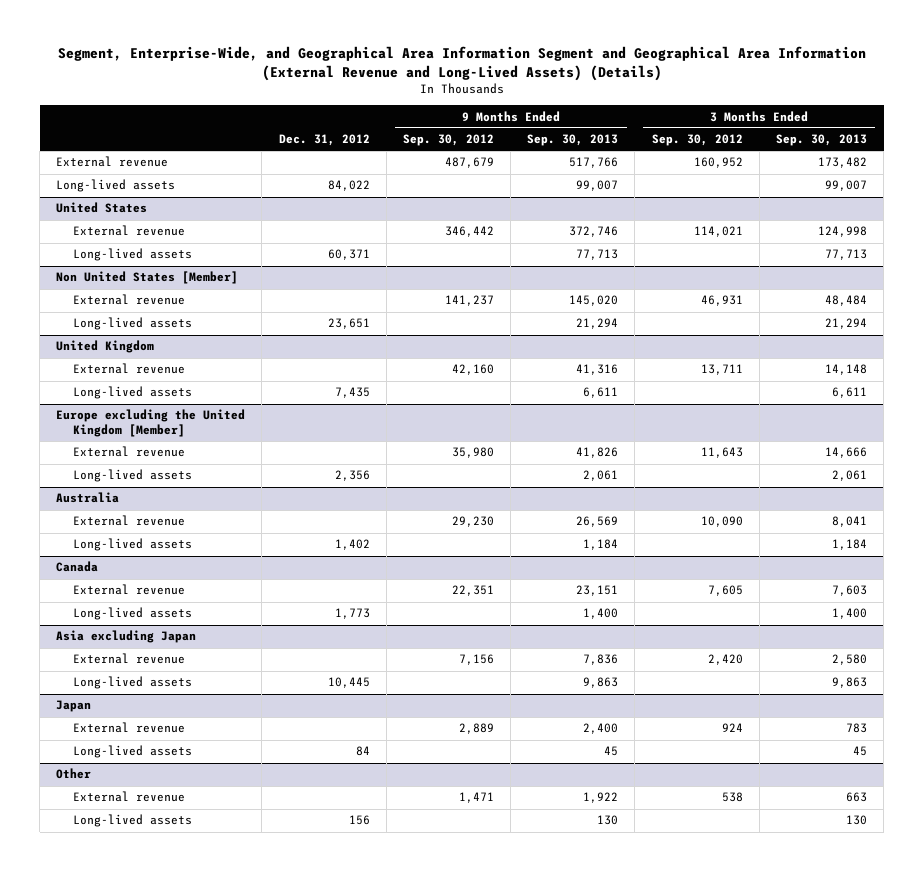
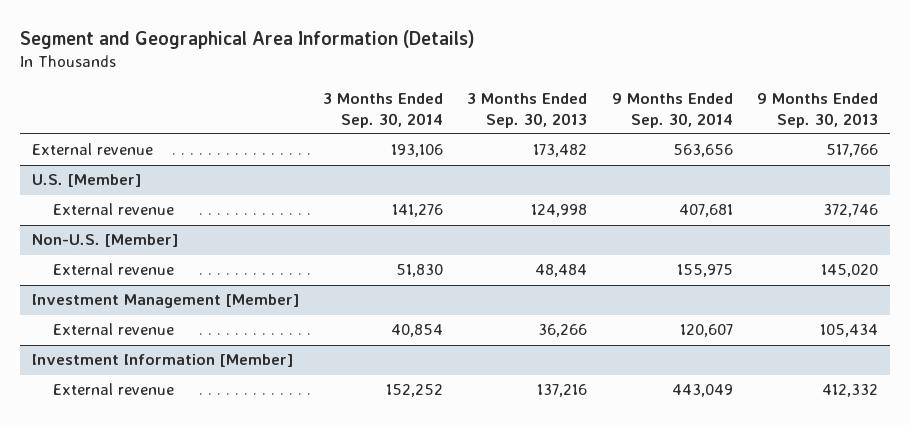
[57,46,866,81] Segment, Enterprise-Wide, and Geographical Area Information Segment and Geographical Area Information (External Revenue and Long-Lived Assets) (Details) -> [19,30,475,50] Segment and Geographical Area Information (Details)
[278,134,370,147] Dec. 31, 2012 -> none
[402,134,494,147] Sep. 30, 2012 -> none
[651,134,743,147] Sep. 30, 2012 -> none
none -> [323,93,444,128] 3 Months Ended Sep. 30, 2014
none -> [611,93,733,128] 9 Months Ended Sep. 30, 2014
[56,179,176,193] Long-lived assets -> none
[56,202,148,214] United States -> none
none -> [32,174,142,188] U.S. [Member]
[72,248,192,262] Long-lived assets -> none
[56,271,239,285] Non United States [Member] -> none
none -> [32,234,179,248] Non-U.S. [Member]
[72,317,192,331] Long-lived assets -> none
[56,340,155,354] United Kingdom -> none
[72,386,192,400] Long-lived assets -> none
[56,409,246,438] Europe excluding the United Kingdom [Member] -> none
[72,469,192,483] Long-lived assets -> none
[56,492,120,504] Australia -> none
[72,515,185,527] External revenue -> none
[72,538,192,552] Long-lived assets -> none
[56,561,99,573] Canada -> none
[72,584,185,596] External revenue -> none
[72,607,192,621] Long-lived assets -> none
[56,630,197,644] Asia excluding Japan -> none
[72,653,185,665] External revenue -> none
[72,676,192,690] Long-lived assets -> none
[56,700,92,713] Japan -> none
[72,722,185,734] External revenue -> none
[72,745,192,759] Long-lived assets -> none
[56,768,92,780] Other -> none
[72,791,185,803] External revenue -> none
[72,814,192,828] Long-lived assets -> none
none -> [32,294,300,309] Investment Management [Member]
[576,364,619,376] 41,316 -> [819,324,878,338] 105,434
[824,364,867,376] 14,148 -> [538,324,588,338] 36,266
none -> [32,354,294,368] Investment Information [Member]
[576,447,619,459] 41,826 -> [821,384,878,398] 412,332
[824,447,867,459] 14,666 -> [537,384,588,398] 137,216

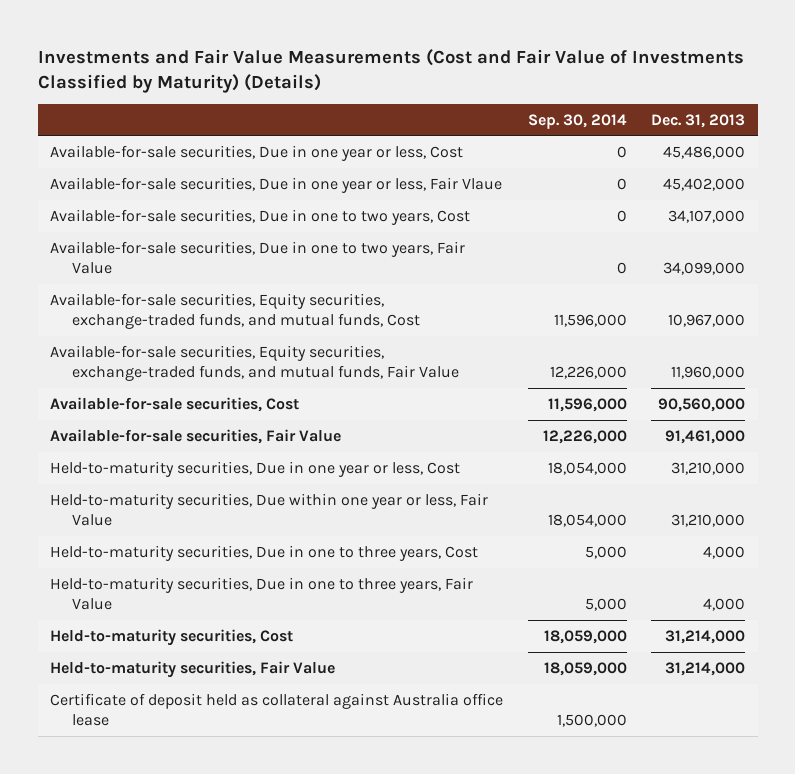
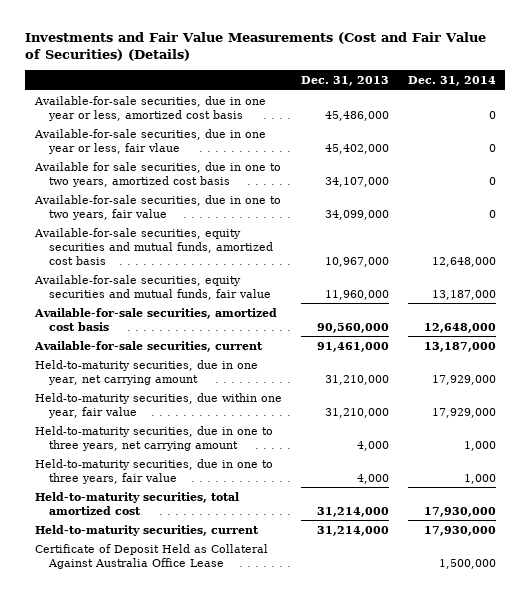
[37,48,744,93] Investments and Fair Value Measurements (Cost and Fair Value of Investments Classified by Maturity) (Details) -> [25,32,487,62] Investments and Fair Value Measurements (Cost and Fair Value of Securities) (Details)
[527,113,627,129] Sep. 30, 2014 -> none
none -> [407,75,496,86] Dec. 31, 2014
[49,144,463,161] Available-for-sale securities, Due in one year or less, Cost -> [33,95,266,121] Available-for-sale securities, due in one year or less, amortized cost basis
[49,176,502,193] Available-for-sale securities, Due in one year or less, Fair Vlaue -> [33,128,266,154] Available-for-sale securities, due in one year or less, fair vlaue
[49,208,470,225] Available-for-sale securities, Due in one to two years, Cost -> [33,161,281,187] Available for sale securities, due in one to two years, amortized cost basis
[49,240,465,275] Available-for-sale securities, Due in one to two years, Fair Value -> [33,194,281,220] Available-for-sale securities, due in one to two years, fair value
[49,292,420,330] Available-for-sale securities, Equity securities, exchange-traded funds, and mutual funds, Cost -> [33,227,273,265] Available-for-sale securities, equity securities and mutual funds, amortized cost basis
[49,344,459,382] Available-for-sale securities, Equity securities, exchange-traded funds, and mutual funds, Fair Value -> [33,274,271,300] Available-for-sale securities, equity securities and mutual funds, fair value
[49,396,299,412] Available-for-sale securities, Cost -> [33,307,277,331] Available-for-sale securities, amortized cost basis
[49,428,341,444] Available-for-sale securities, Fair Value -> [33,340,263,352] Available-for-sale securities, current
[49,460,460,477] Held-to-maturity securities, Due in one year or less, Cost -> [34,359,258,385] Held-to-maturity securities, due in one year, net carrying amount
[49,492,488,527] Held-to-maturity securities, Due within one year or less, Fair Value -> [34,392,282,418] Held-to-maturity securities, due within one year, fair value
[49,544,478,561] Held-to-maturity securities, Due in one to three years, Cost -> [34,425,273,451] Held-to-maturity securities, due in one to three years, net carrying amount
[49,576,473,611] Held-to-maturity securities, Due in one to three years, Fair Value -> [34,458,273,484] Held-to-maturity securities, due in one to three years, fair value
[49,628,293,646] Held-to-maturity securities, Cost -> [34,491,239,515] Held-to-maturity securities, total amortized cost
[49,660,335,678] Held-to-maturity securities, Fair Value -> [34,524,259,536] Held-to-maturity securities, current
[49,692,503,727] Certificate of deposit held as collateral against Australia office lease -> [34,543,268,569] Certificate of Deposit Held as Collateral Against Australia Office Lease

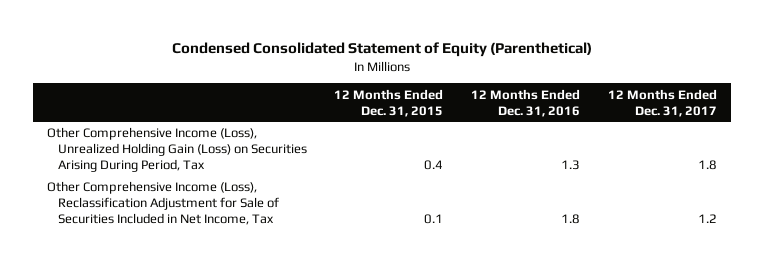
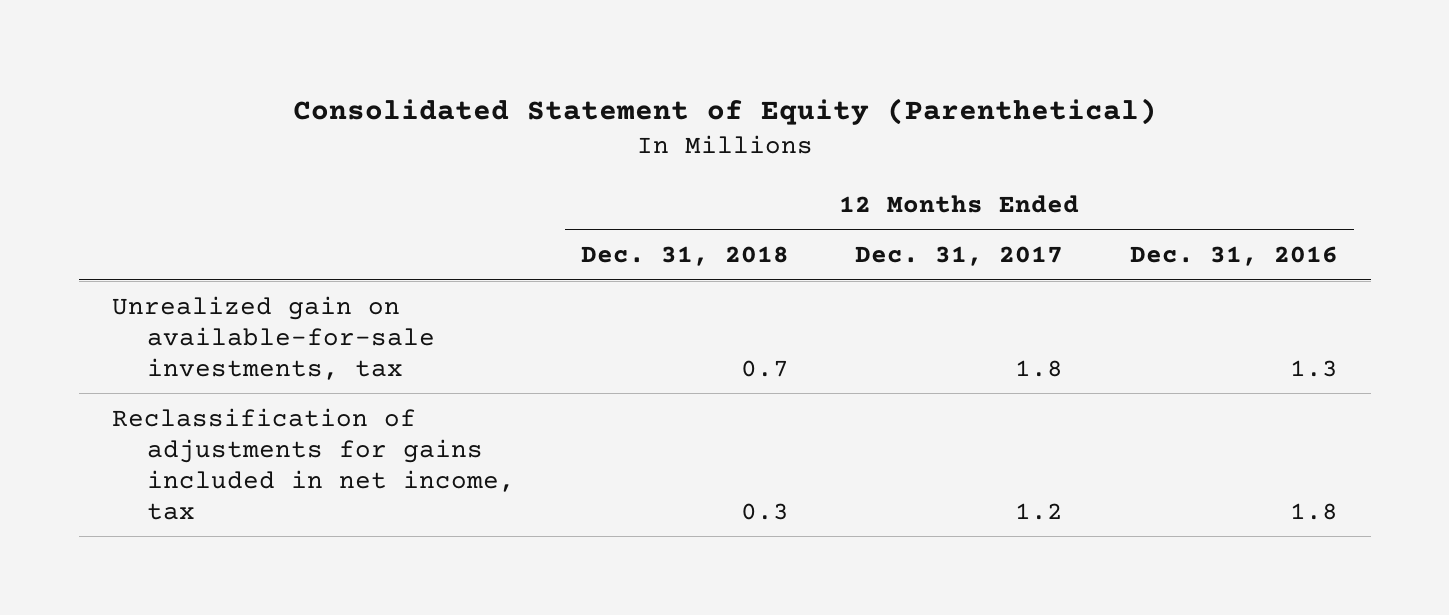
[171,42,592,58] Condensed Consolidated Statement of Equity (Parenthetical) -> [292,97,1157,125] Consolidated Statement of Equity (Parenthetical)
[334,88,444,117] 12 Months Ended Dec. 31, 2015 -> none
none -> [581,246,790,267] Dec. 31, 2018
[47,127,307,173] Other Comprehensive Income (Loss), Unrealized Holding Gain (Loss) on Securities Arising During Period, Tax -> [111,295,436,380] Unrealized gain on available-for-sale investments, tax
[47,181,279,226] Other Comprehensive Income (Loss), Reclassification Adjustment for Sale of Securities Included in Net Income, Tax -> [111,407,516,520] Reclassification of adjustments for gains included in net income, tax

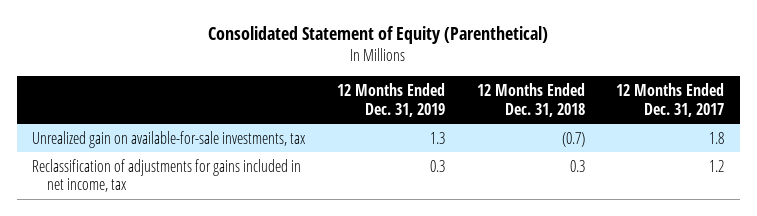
[1129,246,1338,267] Dec. 31, 2016 -> none
none -> [337,82,446,117] 12 Months Ended Dec. 31, 2019
[741,359,790,377] 0.7 -> [561,131,585,147] (0.7)

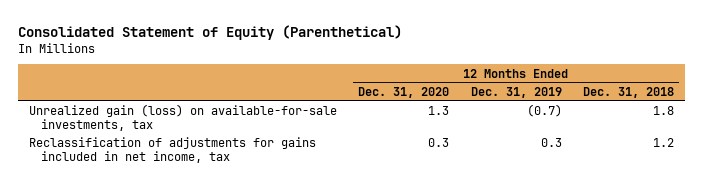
[616,82,725,117] 12 Months Ended Dec. 31, 2017 -> none
none -> [358,86,450,98] Dec. 31, 2020
[32,130,307,148] Unrealized gain on available-for-sale investments, tax -> [29,104,338,132] Unrealized gain (loss) on available-for-sale investments, tax
[430,131,446,144] 1.3 -> [526,104,562,118] (0.7)
[561,131,585,147] (0.7) -> [653,106,675,116] 1.8
[569,159,585,172] 0.3 -> [653,138,675,148] 1.2

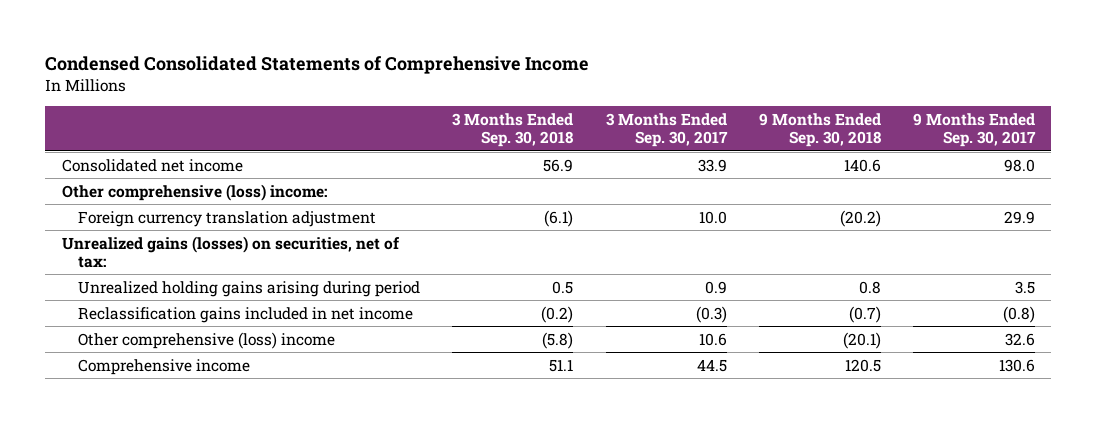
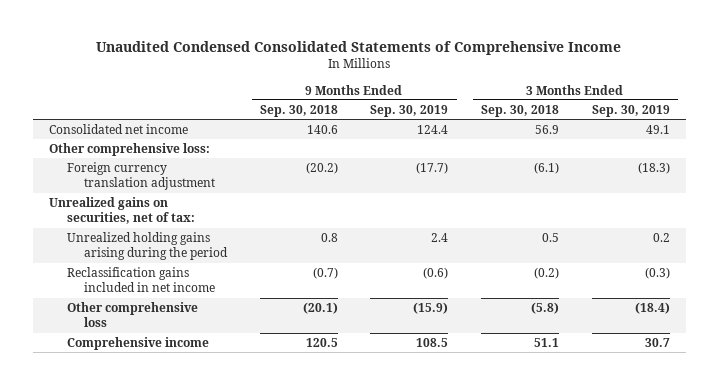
[45,55,590,74] Condensed Consolidated Statements of Comprehensive Income -> [96,40,622,55] Unaudited Condensed Consolidated Statements of Comprehensive Income
[605,112,728,148] 3 Months Ended Sep. 30, 2017 -> none
[913,112,1037,148] 9 Months Ended Sep. 30, 2017 -> none
none -> [370,104,449,117] Sep. 30, 2019
none -> [591,104,670,117] Sep. 30, 2019
[61,183,327,201] Other comprehensive (loss) income: -> [49,143,211,157] Other comprehensive loss:
[61,235,400,268] Unrealized gains (losses) on securities, net of tax: -> [49,197,195,225] Unrealized gains on securities, net of tax:
[77,280,420,297] Unrealized holding gains arising during period -> [66,232,228,261] Unrealized holding gains arising during the period
[77,331,335,349] Other comprehensive (loss) income -> [66,302,198,328] Other comprehensive loss

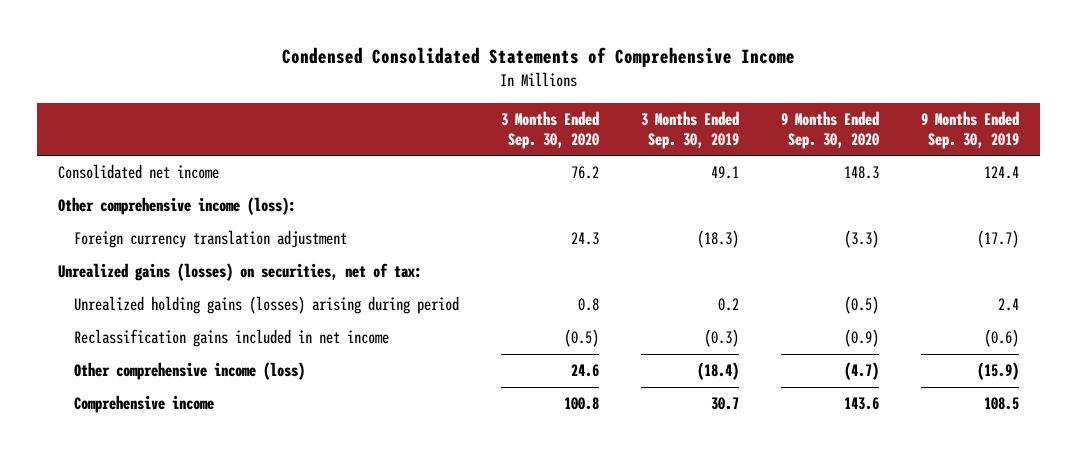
[96,40,622,55] Unaudited Condensed Consolidated Statements of Comprehensive Income -> [281,47,795,68] Condensed Consolidated Statements of Comprehensive Income
[259,104,338,117] Sep. 30, 2018 -> none
[481,104,560,117] Sep. 30, 2018 -> none
none -> [501,110,600,149] 3 Months Ended Sep. 30, 2020
none -> [781,110,880,149] 9 Months Ended Sep. 30, 2020
[49,143,211,157] Other comprehensive loss: -> [58,197,297,216] Other comprehensive income (loss):
[49,197,195,225] Unrealized gains on securities, net of tax: -> [58,263,423,282] Unrealized gains (losses) on securities, net of tax:
[66,232,228,261] Unrealized holding gains arising during the period -> [74,296,460,315] Unrealized holding gains (losses) arising during period
[66,302,198,328] Other comprehensive loss -> [74,362,306,381] Other comprehensive income (loss)

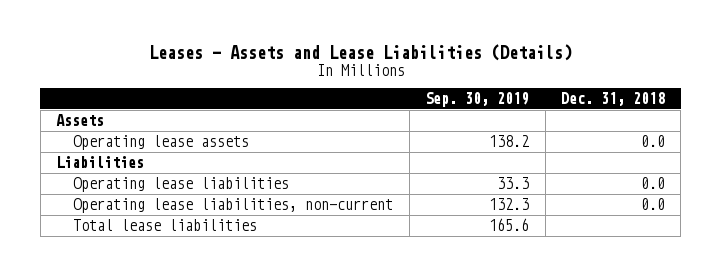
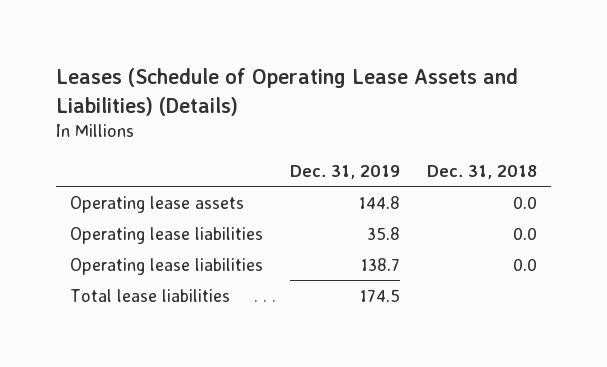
[148,44,572,62] Leases - Assets and Lease Liabilities (Details) -> [56,68,519,116] Leases (Schedule of Operating Lease Assets and Liabilities) (Details)
[425,92,530,108] Sep. 30, 2019 -> none
none -> [289,164,400,179] Dec. 31, 2019
[56,113,105,126] Assets -> none
[56,155,145,168] Liabilities -> none
[73,197,394,213] Operating lease liabilities, non-current -> [69,257,263,275] Operating lease liabilities

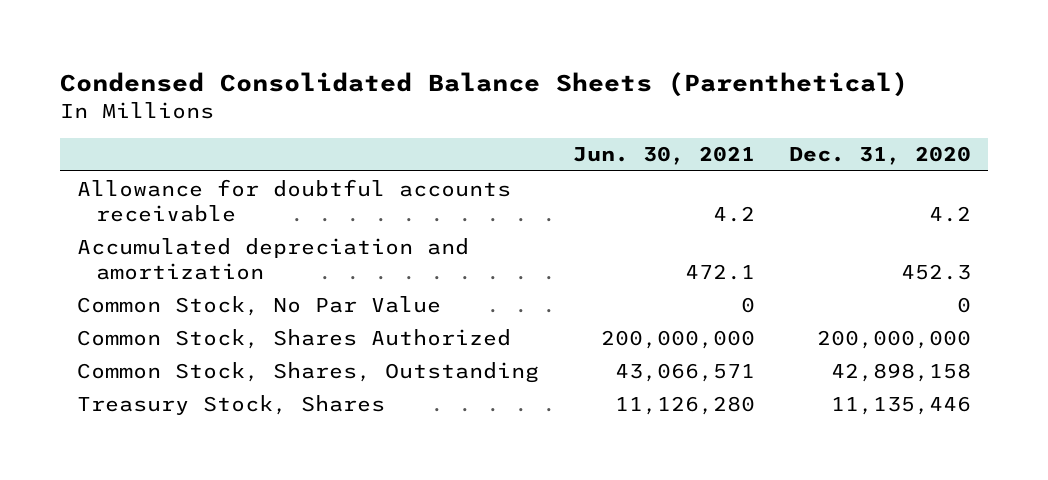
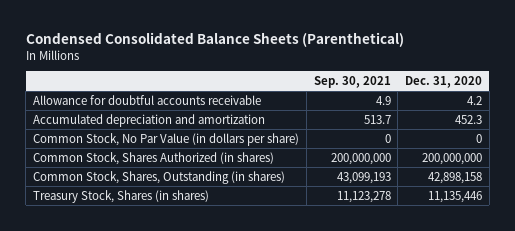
[573,146,756,166] Jun. 30, 2021 -> none
none -> [313,75,391,88] Sep. 30, 2021
[77,295,442,316] Common Stock, No Par Value -> [32,132,299,146] Common Stock, No Par Value (in dollars per share)
[77,328,512,349] Common Stock, Shares Authorized -> [32,151,274,165] Common Stock, Shares Authorized (in shares)
[77,361,540,383] Common Stock, Shares, Outstanding -> [32,170,285,184] Common Stock, Shares, Outstanding (in shares)
[77,394,386,415] Treasury Stock, Shares -> [32,189,209,203] Treasury Stock, Shares (in shares)

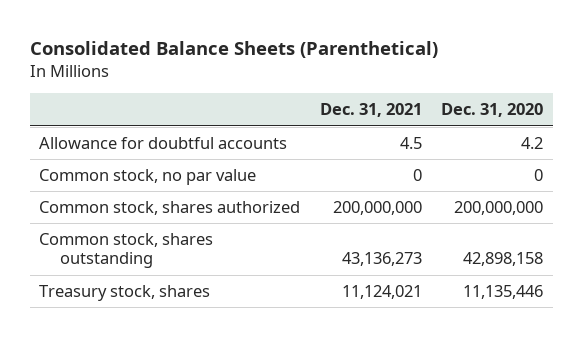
[25,31,404,47] Condensed Consolidated Balance Sheets (Parenthetical) -> [29,40,438,58] Consolidated Balance Sheets (Parenthetical)
[313,75,391,88] Sep. 30, 2021 -> none
none -> [319,103,422,118] Dec. 31, 2021
[32,113,265,127] Accumulated depreciation and amortization -> none
[32,94,261,105] Allowance for doubtful accounts receivable -> [39,137,288,150] Allowance for doubtful accounts
[32,132,299,146] Common Stock, No Par Value (in dollars per share) -> [39,169,257,186] Common stock, no par value
[32,151,274,165] Common Stock, Shares Authorized (in shares) -> [39,201,301,216] Common stock, shares authorized
[32,170,285,184] Common Stock, Shares, Outstanding (in shares) -> [39,233,214,269] Common stock, shares outstanding
[32,189,209,203] Treasury Stock, Shares (in shares) -> [39,285,211,302] Treasury stock, shares

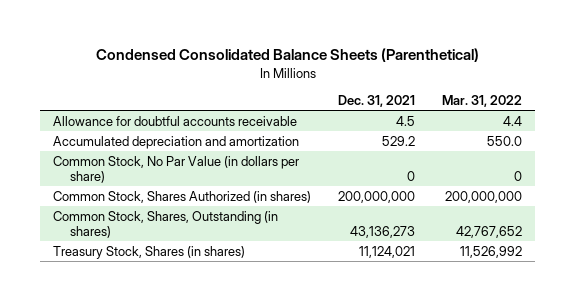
[29,40,438,58] Consolidated Balance Sheets (Parenthetical) -> [95,48,479,63] Condensed Consolidated Balance Sheets (Parenthetical)
[441,103,544,118] Dec. 31, 2020 -> none
none -> [441,95,522,108] Mar. 31, 2022
[39,137,288,150] Allowance for doubtful accounts -> [53,115,298,126] Allowance for doubtful accounts receivable
none -> [53,135,300,149] Accumulated depreciation and amortization
[39,169,257,186] Common stock, no par value -> [53,155,300,184] Common Stock, No Par Value (in dollars per share)
[39,201,301,216] Common stock, shares authorized -> [53,190,312,203] Common Stock, Shares Authorized (in shares)
[39,233,214,269] Common stock, shares outstanding -> [53,210,279,239] Common Stock, Shares, Outstanding (in shares)
[39,285,211,302] Treasury stock, shares -> [53,245,246,259] Treasury Stock, Shares (in shares)

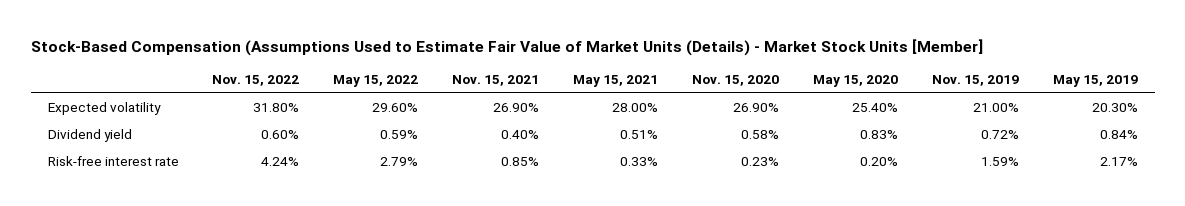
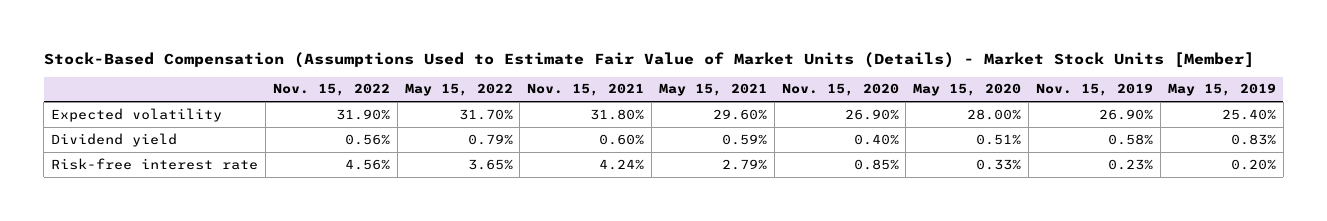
[253,103,300,113] 31.80% -> [335,108,390,120] 31.90%
[372,103,419,113] 29.60% -> [458,108,513,120] 31.70%
[493,103,540,113] 26.90% -> [590,108,645,120] 31.80%
[612,103,659,113] 28.00% -> [712,108,767,120] 29.60%
[851,103,898,113] 25.40% -> [967,108,1022,120] 28.00%
[972,103,1019,113] 21.00% -> [1098,108,1153,120] 26.90%
[1091,103,1138,113] 20.30% -> [1221,108,1276,120] 25.40%
[261,130,300,140] 0.60% -> [344,133,390,145] 0.56%
[380,130,419,140] 0.59% -> [467,133,513,145] 0.79%
[501,130,540,140] 0.40% -> [599,133,645,145] 0.60%
[620,130,659,140] 0.51% -> [721,133,767,145] 0.59%
[741,130,780,140] 0.58% -> [853,133,899,145] 0.40%
[859,130,898,140] 0.83% -> [976,133,1022,145] 0.51%
[980,130,1019,140] 0.72% -> [1107,133,1153,145] 0.58%
[1099,130,1138,140] 0.84% -> [1230,133,1276,145] 0.83%
[261,157,300,167] 4.24% -> [344,158,390,170] 4.56%
[380,157,419,167] 2.79% -> [467,158,513,170] 3.65%
[501,157,540,167] 0.85% -> [599,158,645,170] 4.24%
[620,157,659,167] 0.33% -> [721,158,767,170] 2.79%
[741,157,780,167] 0.23% -> [853,158,899,170] 0.85%
[859,157,898,167] 0.20% -> [976,158,1022,170] 0.33%
[980,157,1019,167] 1.59% -> [1107,158,1153,170] 0.23%
[1099,157,1138,167] 2.17% -> [1230,158,1276,170] 0.20%

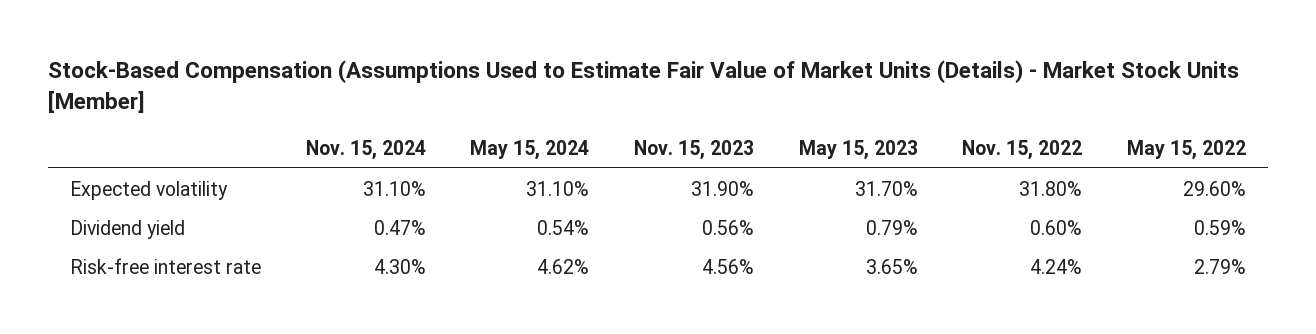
[527,83,645,97] Nov. 15, 2021 -> none
[658,83,767,97] May 15, 2021 -> none
[781,83,899,97] Nov. 15, 2020 -> none
[913,83,1022,97] May 15, 2020 -> none
[1035,83,1153,97] Nov. 15, 2019 -> none
[1167,83,1276,97] May 15, 2019 -> none
none -> [305,140,426,161] Nov. 15, 2024
none -> [470,140,590,161] May 15, 2024
none -> [634,140,755,161] Nov. 15, 2023
none -> [798,140,918,161] May 15, 2023
[335,108,390,120] 31.90% -> [1019,180,1083,196] 31.80%
[458,108,513,120] 31.70% -> [1183,180,1247,196] 29.60%
[344,133,390,145] 0.56% -> [1030,219,1083,235] 0.60%
[467,133,513,145] 0.79% -> [1194,219,1247,235] 0.59%
[344,158,390,170] 4.56% -> [1030,258,1083,274] 4.24%
[467,158,513,170] 3.65% -> [1194,258,1247,274] 2.79%

